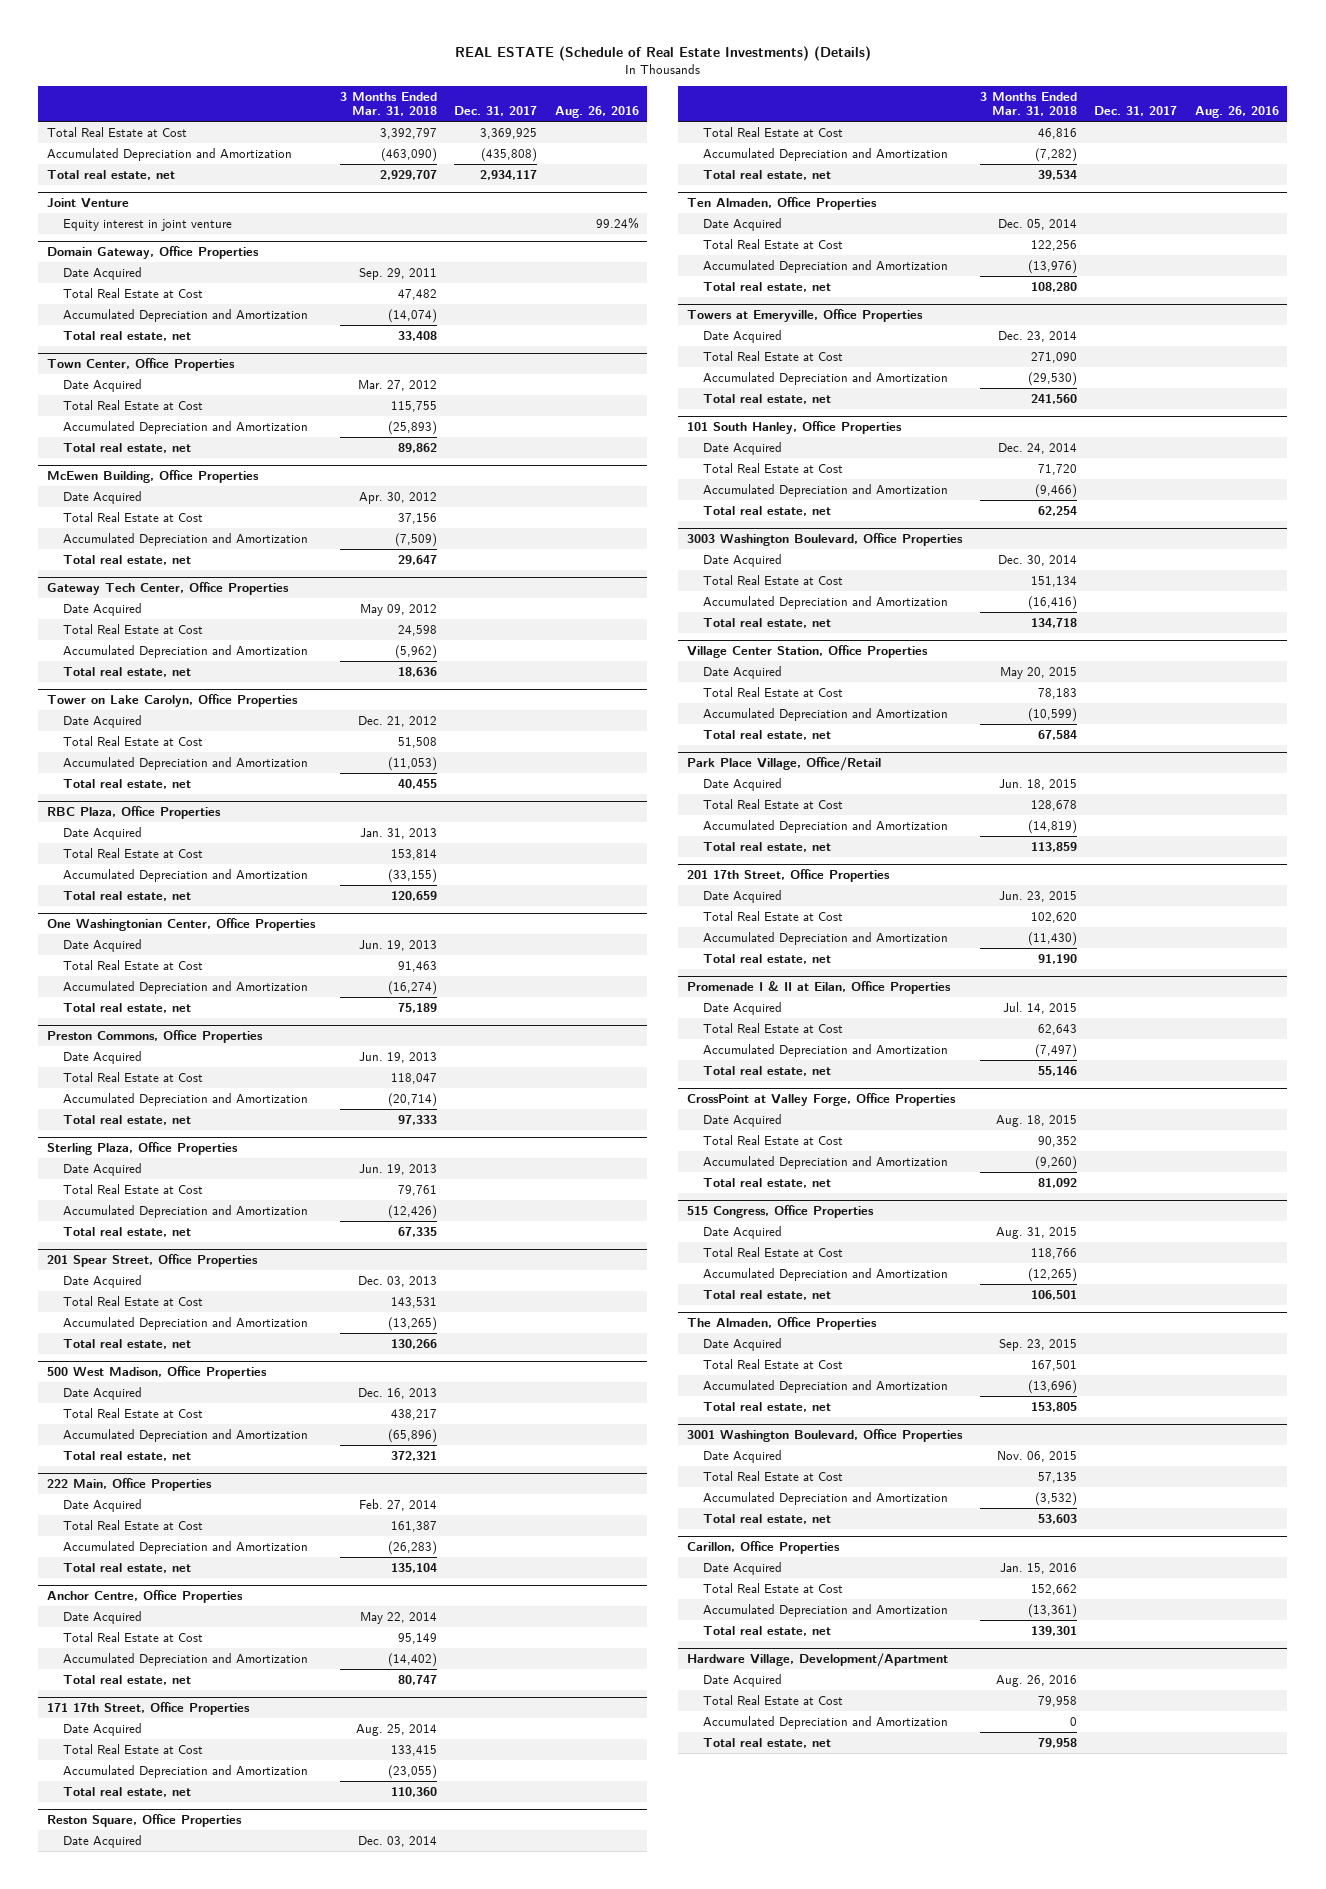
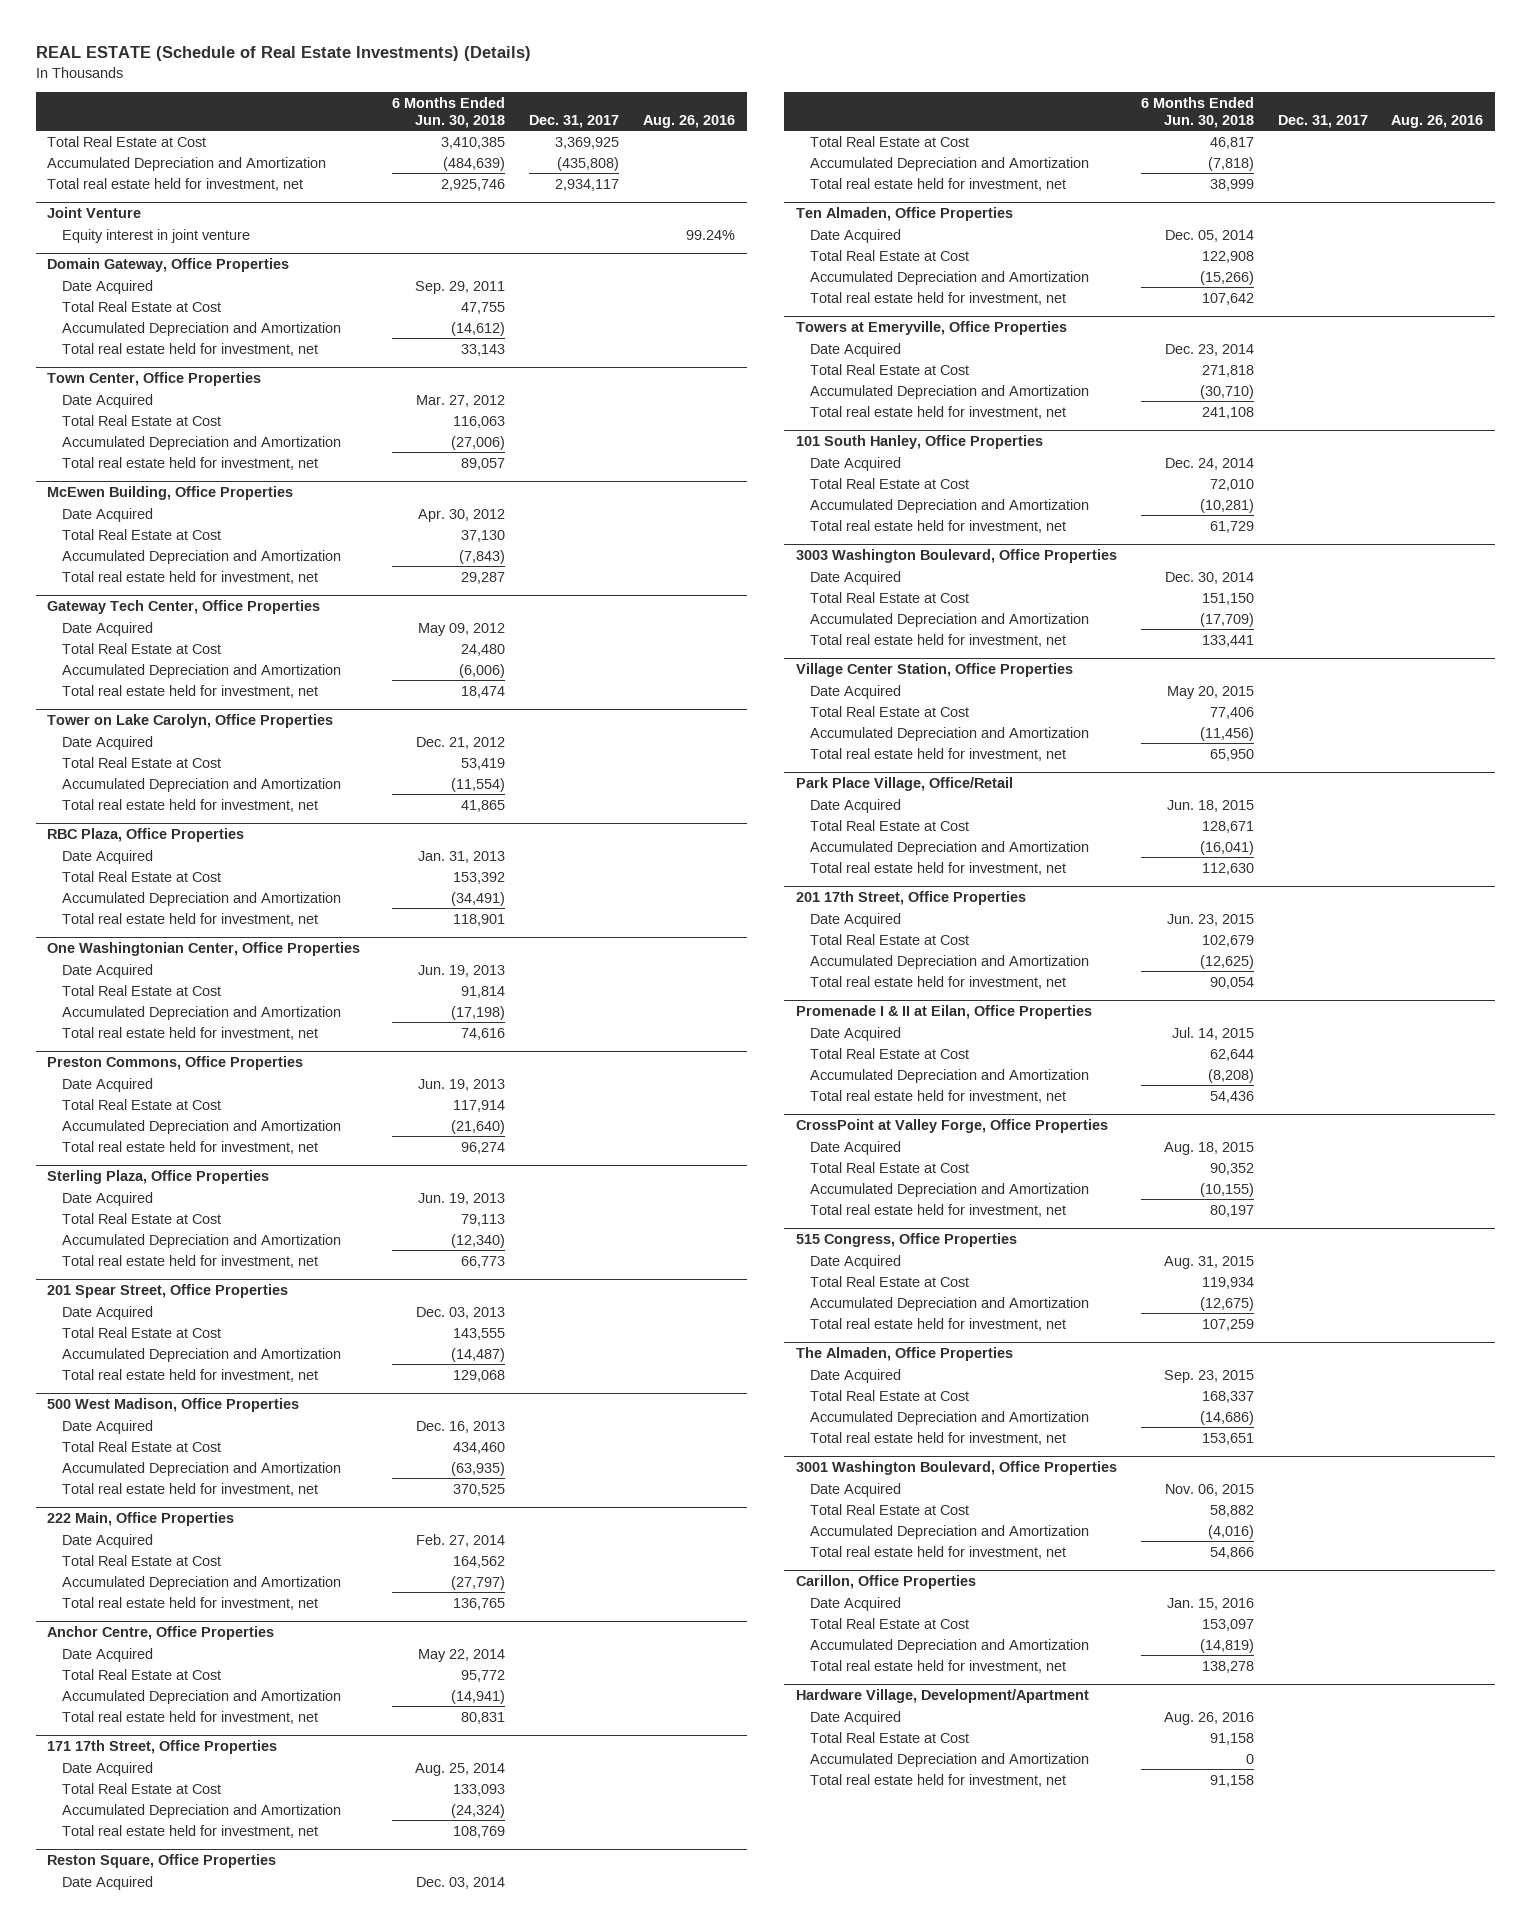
[339,91,437,117] 3 Months Ended Mar. 31, 2018 -> none
none -> [392,96,506,128] 6 Months Ended Jun. 30, 2018
[47,169,176,180] Total real estate, net -> [47,177,304,191] Total real estate held for investment, net
[63,330,192,341] Total real estate, net -> [62,342,319,356] Total real estate held for investment, net
[63,442,192,453] Total real estate, net -> [62,456,319,470] Total real estate held for investment, net
[63,554,192,565] Total real estate, net -> [62,570,319,584] Total real estate held for investment, net
[63,666,192,677] Total real estate, net -> [62,684,319,698] Total real estate held for investment, net
[63,778,192,789] Total real estate, net -> [62,798,319,812] Total real estate held for investment, net
[63,890,192,901] Total real estate, net -> [62,912,319,926] Total real estate held for investment, net
[63,1002,192,1013] Total real estate, net -> [62,1026,319,1040] Total real estate held for investment, net
[63,1114,192,1125] Total real estate, net -> [62,1140,319,1154] Total real estate held for investment, net
[63,1226,192,1237] Total real estate, net -> [62,1254,319,1268] Total real estate held for investment, net
[63,1338,192,1349] Total real estate, net -> [62,1368,319,1382] Total real estate held for investment, net
[63,1450,192,1461] Total real estate, net -> [62,1482,319,1496] Total real estate held for investment, net
[63,1562,192,1573] Total real estate, net -> [62,1596,319,1610] Total real estate held for investment, net
[63,1674,192,1685] Total real estate, net -> [62,1710,319,1724] Total real estate held for investment, net
[63,1786,192,1797] Total real estate, net -> [62,1824,319,1838] Total real estate held for investment, net
[703,169,832,180] Total real estate, net -> [810,177,1067,191] Total real estate held for investment, net
[703,281,832,292] Total real estate, net -> [810,291,1067,305] Total real estate held for investment, net
[703,393,832,404] Total real estate, net -> [810,405,1067,419] Total real estate held for investment, net
[703,505,832,516] Total real estate, net -> [810,519,1067,533] Total real estate held for investment, net
[703,617,832,628] Total real estate, net -> [810,633,1067,647] Total real estate held for investment, net
[703,729,832,740] Total real estate, net -> [810,747,1067,761] Total real estate held for investment, net
[703,841,832,852] Total real estate, net -> [810,861,1067,875] Total real estate held for investment, net
[703,953,832,964] Total real estate, net -> [810,975,1067,989] Total real estate held for investment, net
[703,1065,832,1076] Total real estate, net -> [810,1089,1067,1103] Total real estate held for investment, net
[703,1177,832,1188] Total real estate, net -> [810,1203,1067,1217] Total real estate held for investment, net
[703,1289,832,1300] Total real estate, net -> [810,1317,1067,1331] Total real estate held for investment, net
[703,1401,832,1412] Total real estate, net -> [810,1431,1067,1445] Total real estate held for investment, net
[703,1513,832,1524] Total real estate, net -> [810,1545,1067,1559] Total real estate held for investment, net
[703,1625,832,1636] Total real estate, net -> [810,1659,1067,1673] Total real estate held for investment, net
[703,1737,832,1748] Total real estate, net -> [810,1773,1067,1787] Total real estate held for investment, net

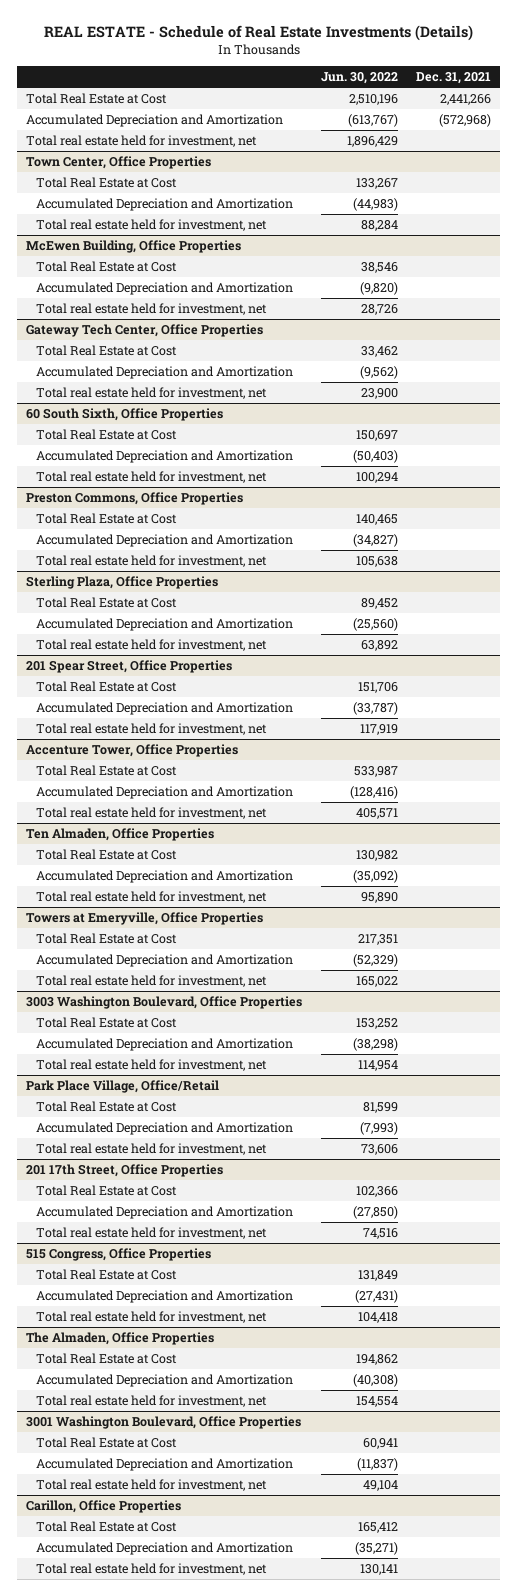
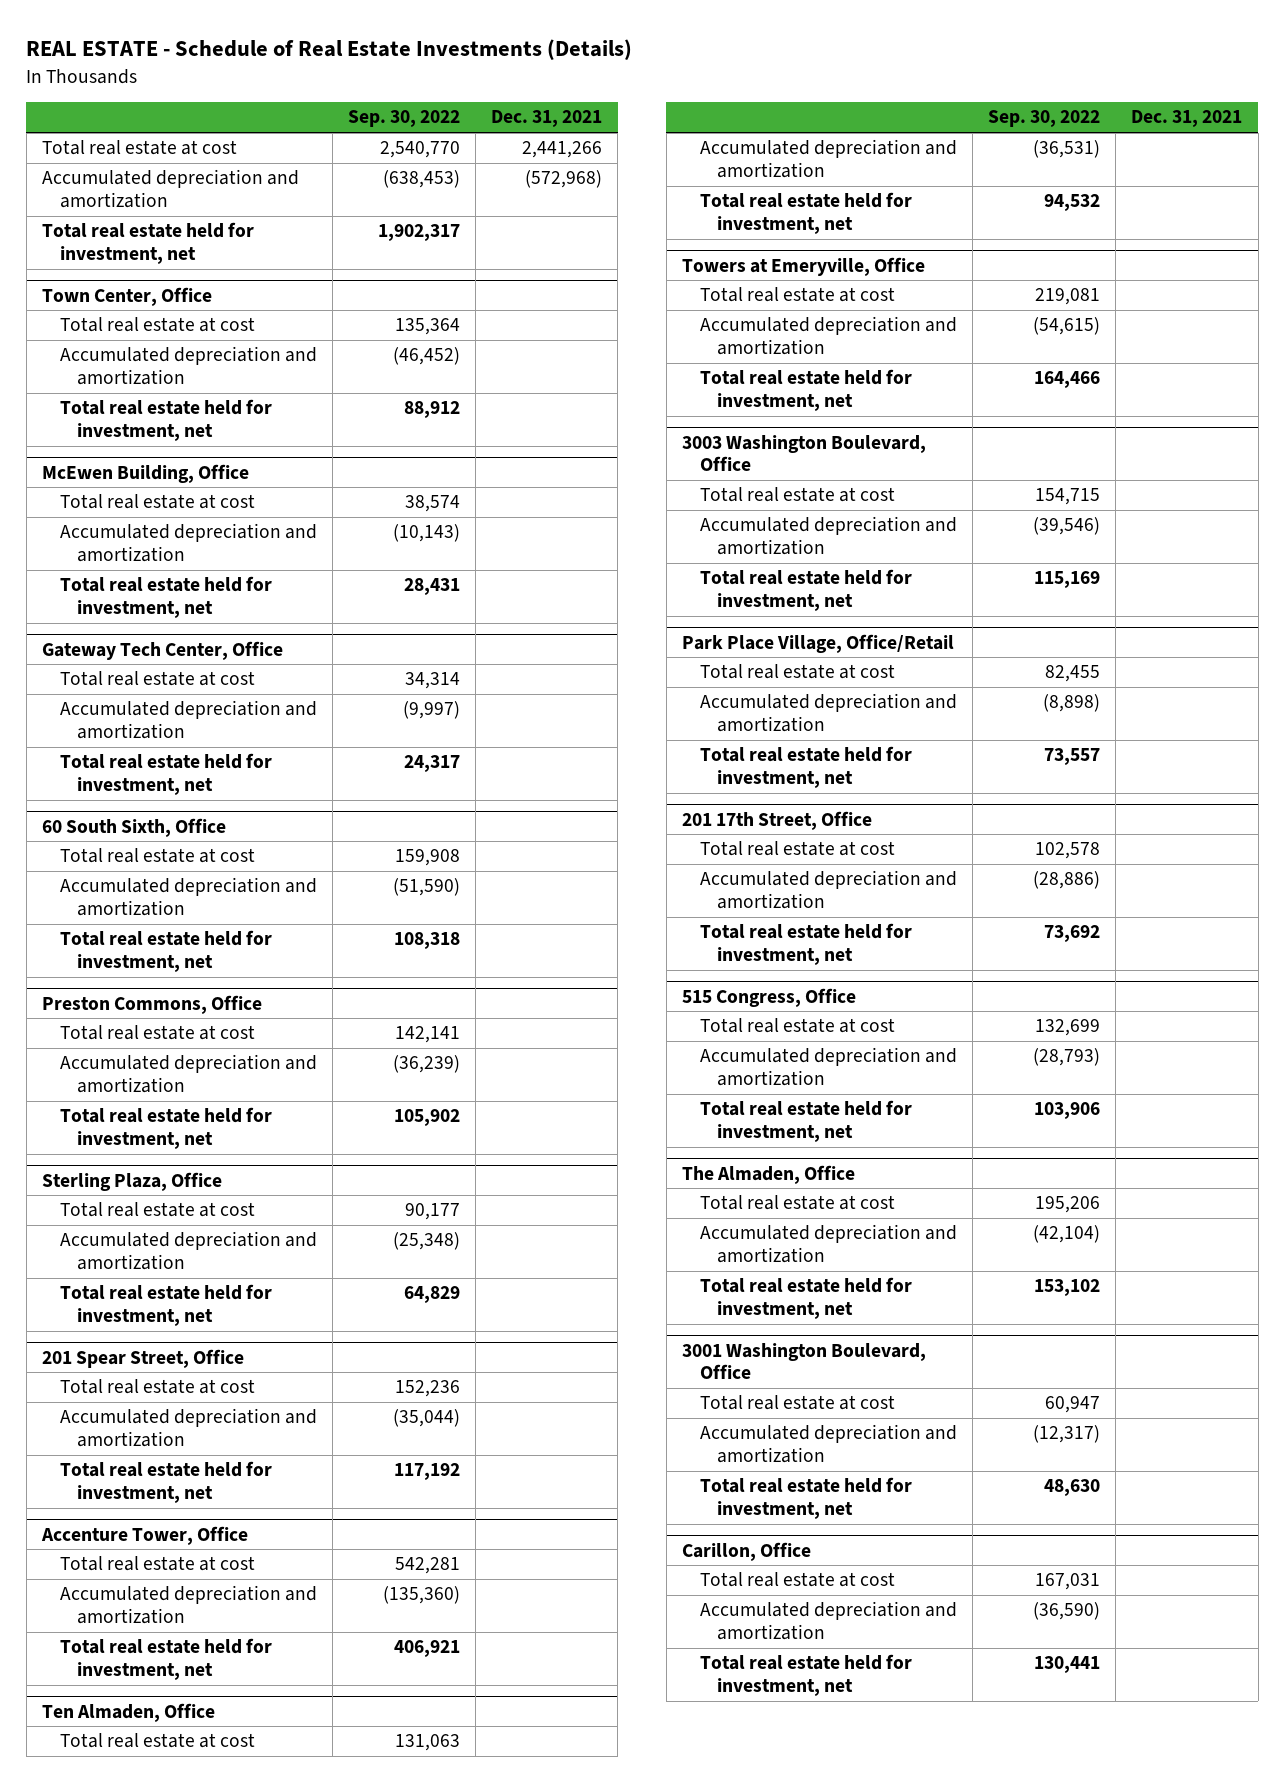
[320,72,398,85] Jun. 30, 2022 -> none
none -> [347,110,460,128] Sep. 30, 2022
[26,93,168,105] Total Real Estate at Cost -> [42,140,238,156] Total real estate at cost
[26,114,284,128] Accumulated Depreciation and Amortization -> [42,169,300,208] Accumulated depreciation and amortization
[26,156,212,170] Town Center, Office Properties -> [42,286,213,306] Town Center, Office
[36,177,178,189] Total Real Estate at Cost -> [59,317,255,333] Total real estate at cost
[36,198,294,212] Accumulated Depreciation and Amortization -> [59,346,317,385] Accumulated depreciation and amortization
[26,240,242,254] McEwen Building, Office Properties -> [42,463,250,483] McEwen Building, Office
[36,261,178,273] Total Real Estate at Cost -> [59,494,255,510] Total real estate at cost
[36,282,294,296] Accumulated Depreciation and Amortization -> [59,523,317,562] Accumulated depreciation and amortization
[26,324,264,338] Gateway Tech Center, Office Properties -> [42,640,284,660] Gateway Tech Center, Office
[36,345,178,357] Total Real Estate at Cost -> [59,671,255,687] Total real estate at cost
[36,366,294,380] Accumulated Depreciation and Amortization -> [59,700,317,739] Accumulated depreciation and amortization
[26,408,224,422] 60 South Sixth, Office Properties -> [42,817,227,837] 60 South Sixth, Office
[36,429,178,441] Total Real Estate at Cost -> [59,848,255,864] Total real estate at cost
[36,450,294,464] Accumulated Depreciation and Amortization -> [59,877,317,916] Accumulated depreciation and amortization
[26,492,244,506] Preston Commons, Office Properties -> [42,994,263,1014] Preston Commons, Office
[36,513,178,525] Total Real Estate at Cost -> [59,1025,255,1041] Total real estate at cost
[36,534,294,548] Accumulated Depreciation and Amortization -> [59,1054,317,1093] Accumulated depreciation and amortization
[26,576,219,590] Sterling Plaza, Office Properties -> [42,1171,223,1191] Sterling Plaza, Office
[36,597,178,609] Total Real Estate at Cost -> [59,1202,255,1218] Total real estate at cost
[36,618,294,632] Accumulated Depreciation and Amortization -> [59,1231,317,1270] Accumulated depreciation and amortization
[26,660,233,674] 201 Spear Street, Office Properties -> [42,1348,245,1368] 201 Spear Street, Office
[36,681,178,693] Total Real Estate at Cost -> [59,1379,255,1395] Total real estate at cost
[36,702,294,716] Accumulated Depreciation and Amortization -> [59,1408,317,1447] Accumulated depreciation and amortization
[26,744,239,758] Accenture Tower, Office Properties -> [41,1525,249,1545] Accenture Tower, Office
[36,765,178,777] Total Real Estate at Cost -> [59,1556,255,1572] Total real estate at cost
[36,786,294,800] Accumulated Depreciation and Amortization -> [59,1585,317,1624] Accumulated depreciation and amortization
[26,828,215,842] Ten Almaden, Office Properties -> [42,1702,216,1722] Ten Almaden, Office
[36,849,178,861] Total Real Estate at Cost -> [59,1733,255,1749] Total real estate at cost
[36,870,294,884] Accumulated Depreciation and Amortization -> [699,139,957,178] Accumulated depreciation and amortization
[26,912,264,926] Towers at Emeryville, Office Properties -> [682,256,926,276] Towers at Emeryville, Office
[36,933,178,945] Total Real Estate at Cost -> [699,287,895,303] Total real estate at cost
[36,954,294,968] Accumulated Depreciation and Amortization -> [699,316,957,355] Accumulated depreciation and amortization
[26,996,303,1010] 3003 Washington Boulevard, Office Properties -> [682,434,927,472] 3003 Washington Boulevard, Office
[36,1017,178,1029] Total Real Estate at Cost -> [699,487,895,503] Total real estate at cost
[36,1038,294,1052] Accumulated Depreciation and Amortization -> [699,516,957,555] Accumulated depreciation and amortization
[36,1101,178,1113] Total Real Estate at Cost -> [699,664,895,680] Total real estate at cost
[36,1122,294,1136] Accumulated Depreciation and Amortization -> [699,693,957,732] Accumulated depreciation and amortization
[26,1164,224,1178] 201 17th Street, Office Properties -> [682,810,873,830] 201 17th Street, Office
[36,1185,178,1197] Total Real Estate at Cost -> [699,841,895,857] Total real estate at cost
[36,1206,294,1220] Accumulated Depreciation and Amortization -> [699,870,957,909] Accumulated depreciation and amortization
[26,1248,212,1262] 515 Congress, Office Properties -> [682,987,857,1007] 515 Congress, Office
[36,1269,178,1281] Total Real Estate at Cost -> [699,1018,895,1034] Total real estate at cost
[36,1290,294,1304] Accumulated Depreciation and Amortization -> [699,1047,957,1086] Accumulated depreciation and amortization
[26,1332,215,1346] The Almaden, Office Properties -> [682,1164,856,1184] The Almaden, Office
[36,1353,178,1365] Total Real Estate at Cost -> [699,1195,895,1211] Total real estate at cost
[36,1374,294,1388] Accumulated Depreciation and Amortization -> [699,1224,957,1263] Accumulated depreciation and amortization
[26,1416,302,1430] 3001 Washington Boulevard, Office Properties -> [682,1342,927,1380] 3001 Washington Boulevard, Office
[36,1437,178,1449] Total Real Estate at Cost -> [699,1395,895,1411] Total real estate at cost
[36,1458,294,1472] Accumulated Depreciation and Amortization -> [699,1424,957,1463] Accumulated depreciation and amortization
[26,1500,182,1514] Carillon, Office Properties -> [682,1541,812,1561] Carillon, Office
[36,1521,178,1533] Total Real Estate at Cost -> [699,1572,895,1588] Total real estate at cost
[36,1542,294,1556] Accumulated Depreciation and Amortization -> [699,1601,957,1640] Accumulated depreciation and amortization

